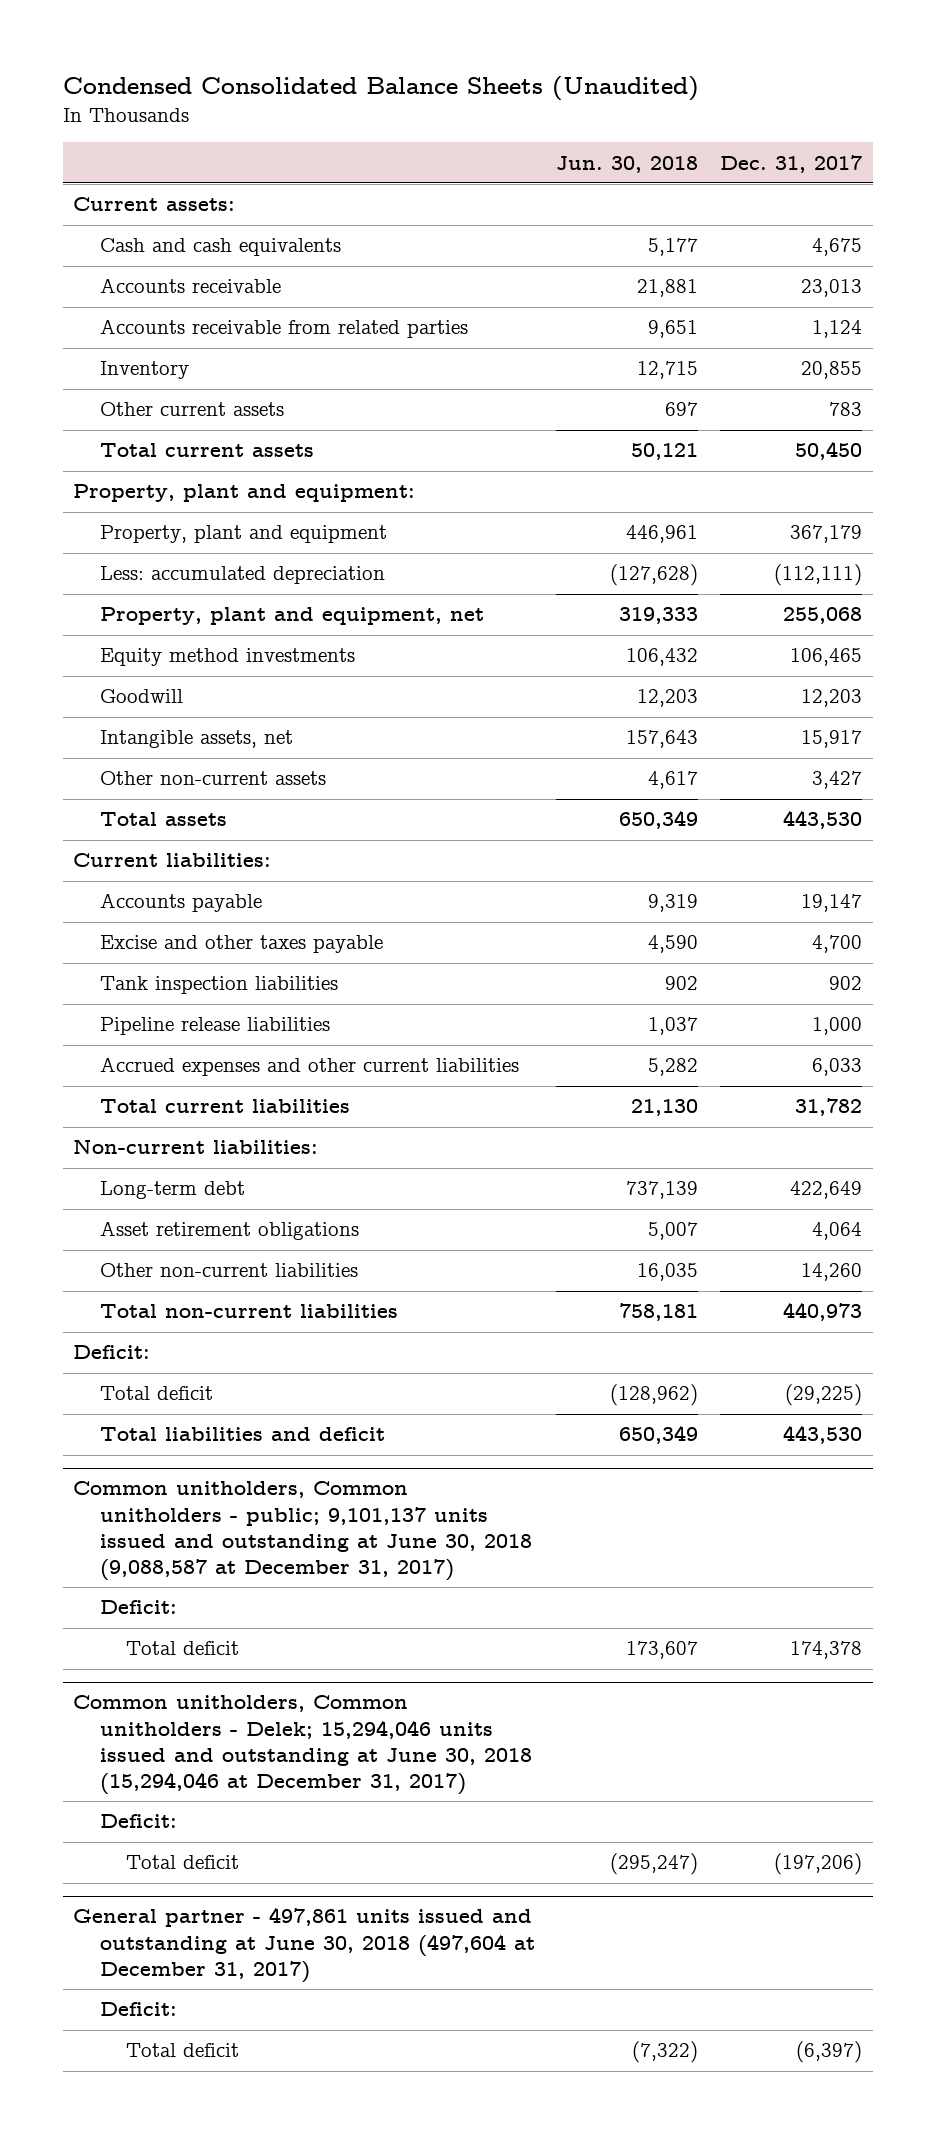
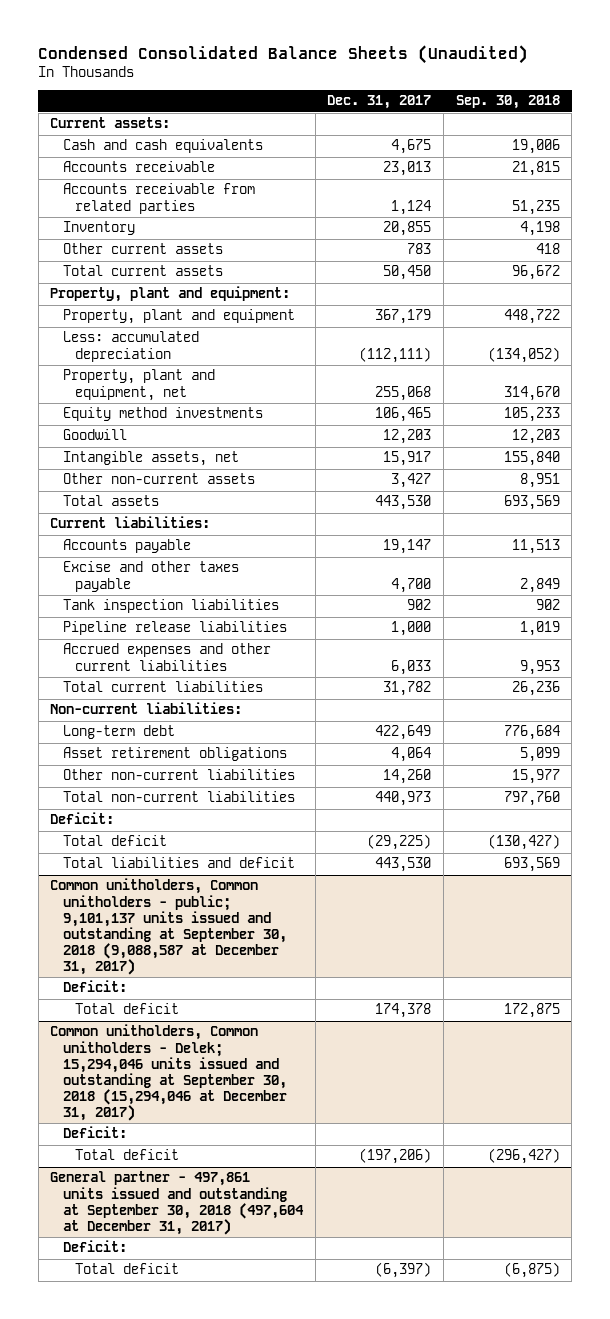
[556,155,699,173] Jun. 30, 2018 -> none
none -> [455,95,560,110] Sep. 30, 2018
[73,1481,532,1582] Common unitholders, Common unitholders - public; 9,101,137 units issued and outstanding at June 30, 2018 (9,088,587 at December 31, 2017) -> [50,878,287,976] Common unitholders, Common unitholders - public; 9,101,137 units issued and outstanding at September 30, 2018 (9,088,587 at December 31, 2017)
[73,1695,532,1796] Common unitholders, Common unitholders - Delek; 15,294,046 units issued and outstanding at June 30, 2018 (15,294,046 at December 31, 2017) -> [50,1024,287,1122] Common unitholders, Common unitholders - Delek; 15,294,046 units issued and outstanding at September 30, 2018 (15,294,046 at December 31, 2017)
[73,1907,535,1983] General partner - 497,861 units issued and outstanding at June 30, 2018 (497,604 at December 31, 2017) -> [50,1171,304,1235] General partner - 497,861 units issued and outstanding at September 30, 2018 (497,604 at December 31, 2017)

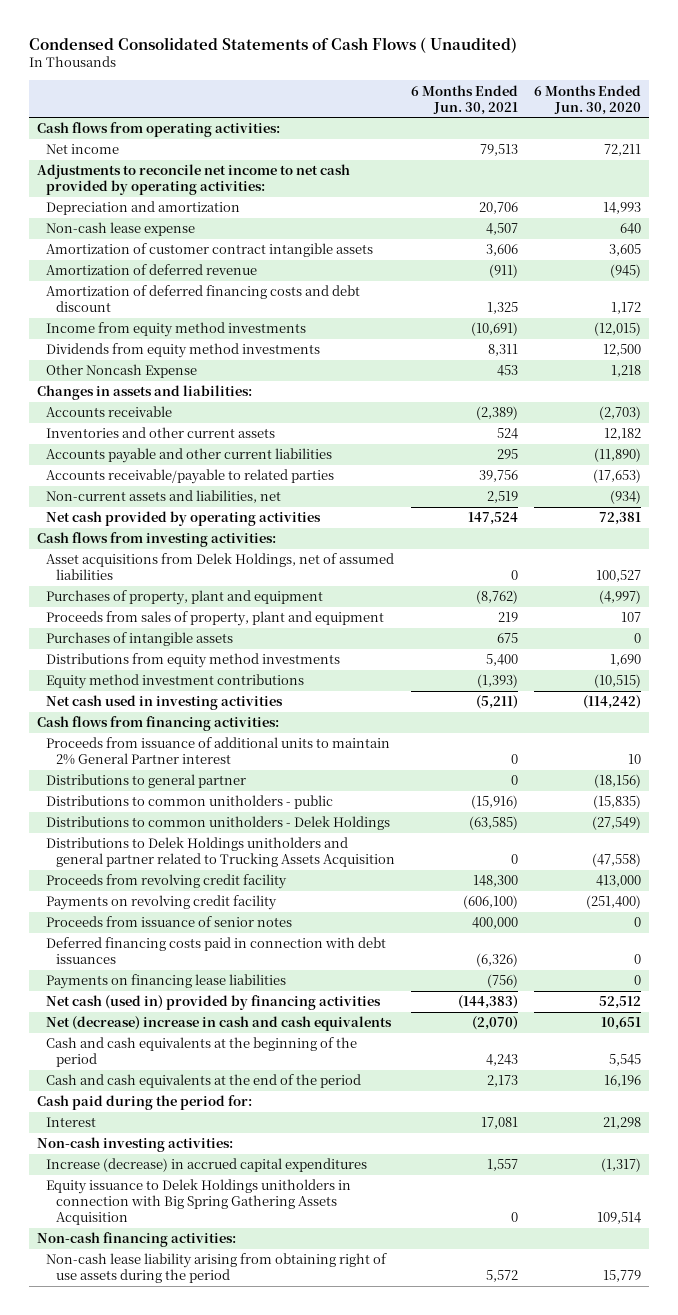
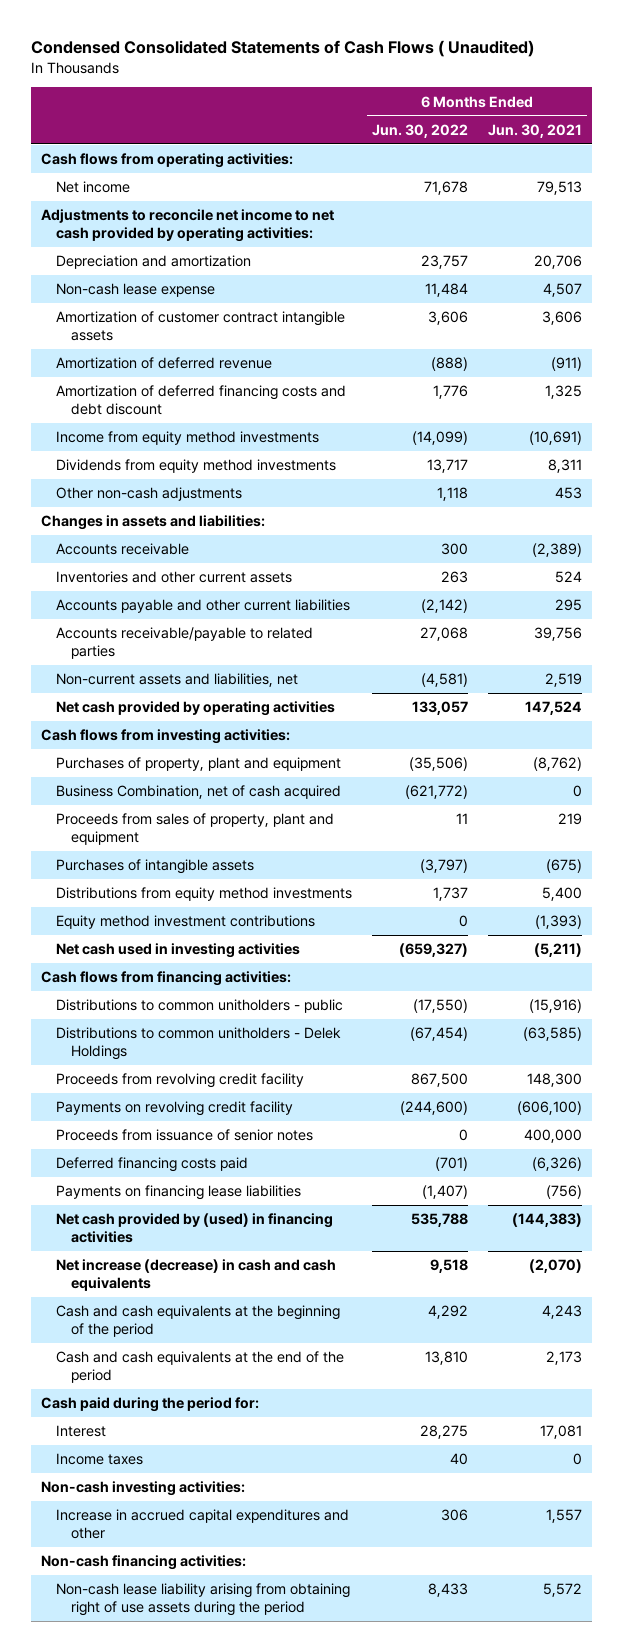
[533,84,641,115] 6 Months Ended Jun. 30, 2020 -> none
none -> [371,123,468,138] Jun. 30, 2022
[46,364,198,379] Other Noncash Expense -> [55,487,242,502] Other non-cash adjustments
[46,553,395,581] Asset acquisitions from Delek Holdings, net of assumed liabilities -> none
none -> [55,785,341,800] Business Combination, net of cash acquired
[496,633,518,644] 675 -> [546,859,583,874] (675)
[46,737,391,766] Proceeds from issuance of additional units to maintain 2% General Partner interest -> none
[46,774,247,789] Distributions to general partner -> none
[46,837,395,868] Distributions to Delek Holdings unitholders and general partner related to Trucking Assets Acquisition -> none
[46,937,387,965] Deferred financing costs paid in connection with debt issuances -> [55,1157,248,1173] Deferred financing costs paid
[46,995,382,1011] Net cash (used in) provided by financing activities -> [55,1213,333,1243] Net cash provided by (used) in financing activities
[46,1016,393,1032] Net (decrease) increase in cash and cash equivalents -> [55,1259,336,1291] Net increase (decrease) in cash and cash equivalents
none -> [55,1453,143,1466] Income taxes
[46,1179,352,1226] Equity issuance to Delek Holdings unitholders in connection with Big Spring Gathering Assets Acquisition -> none
[46,1158,368,1173] Increase (decrease) in accrued capital expenditures -> [55,1509,349,1539] Increase in accrued capital expenditures and other

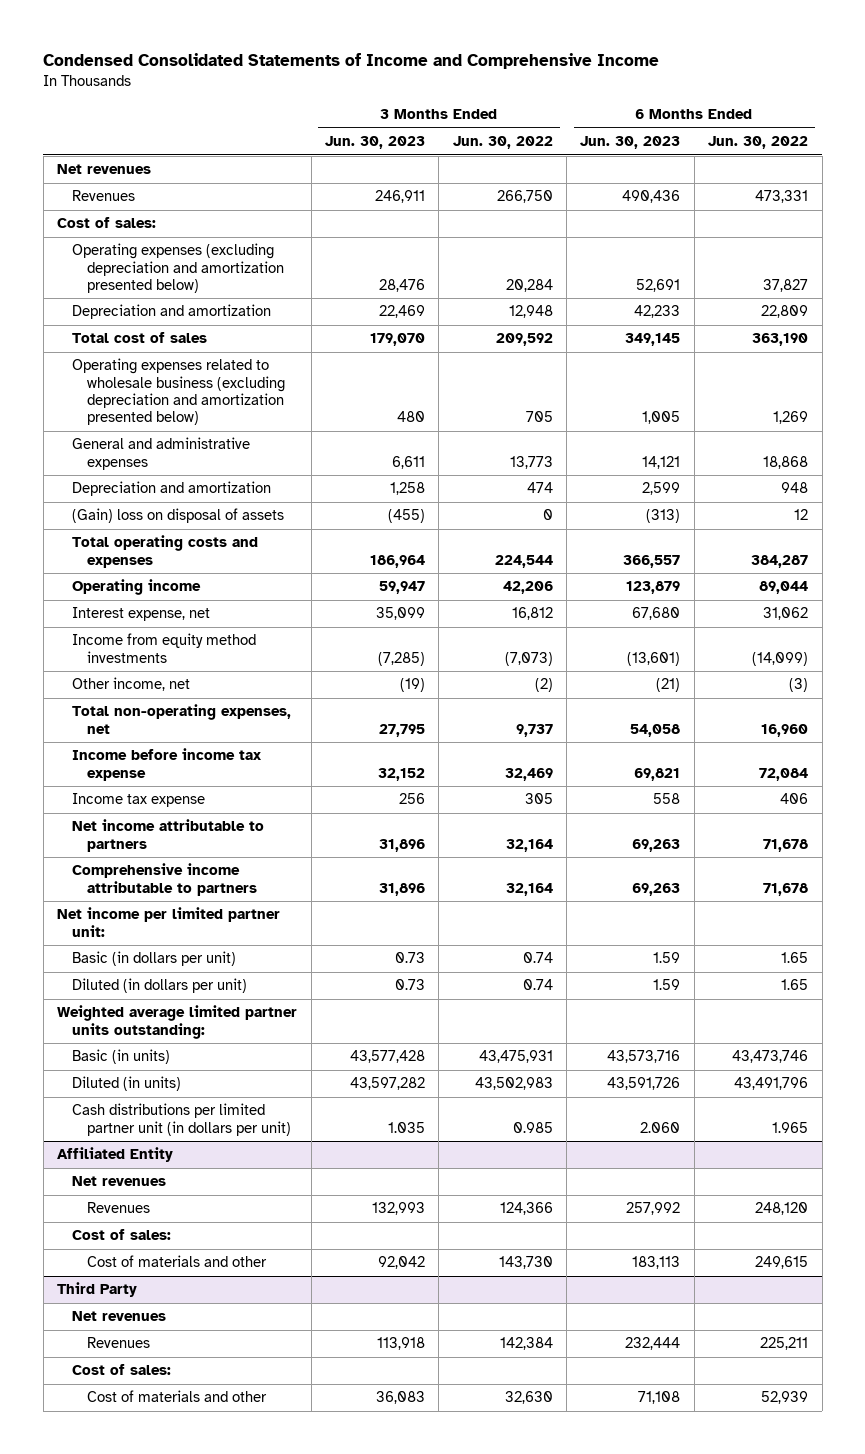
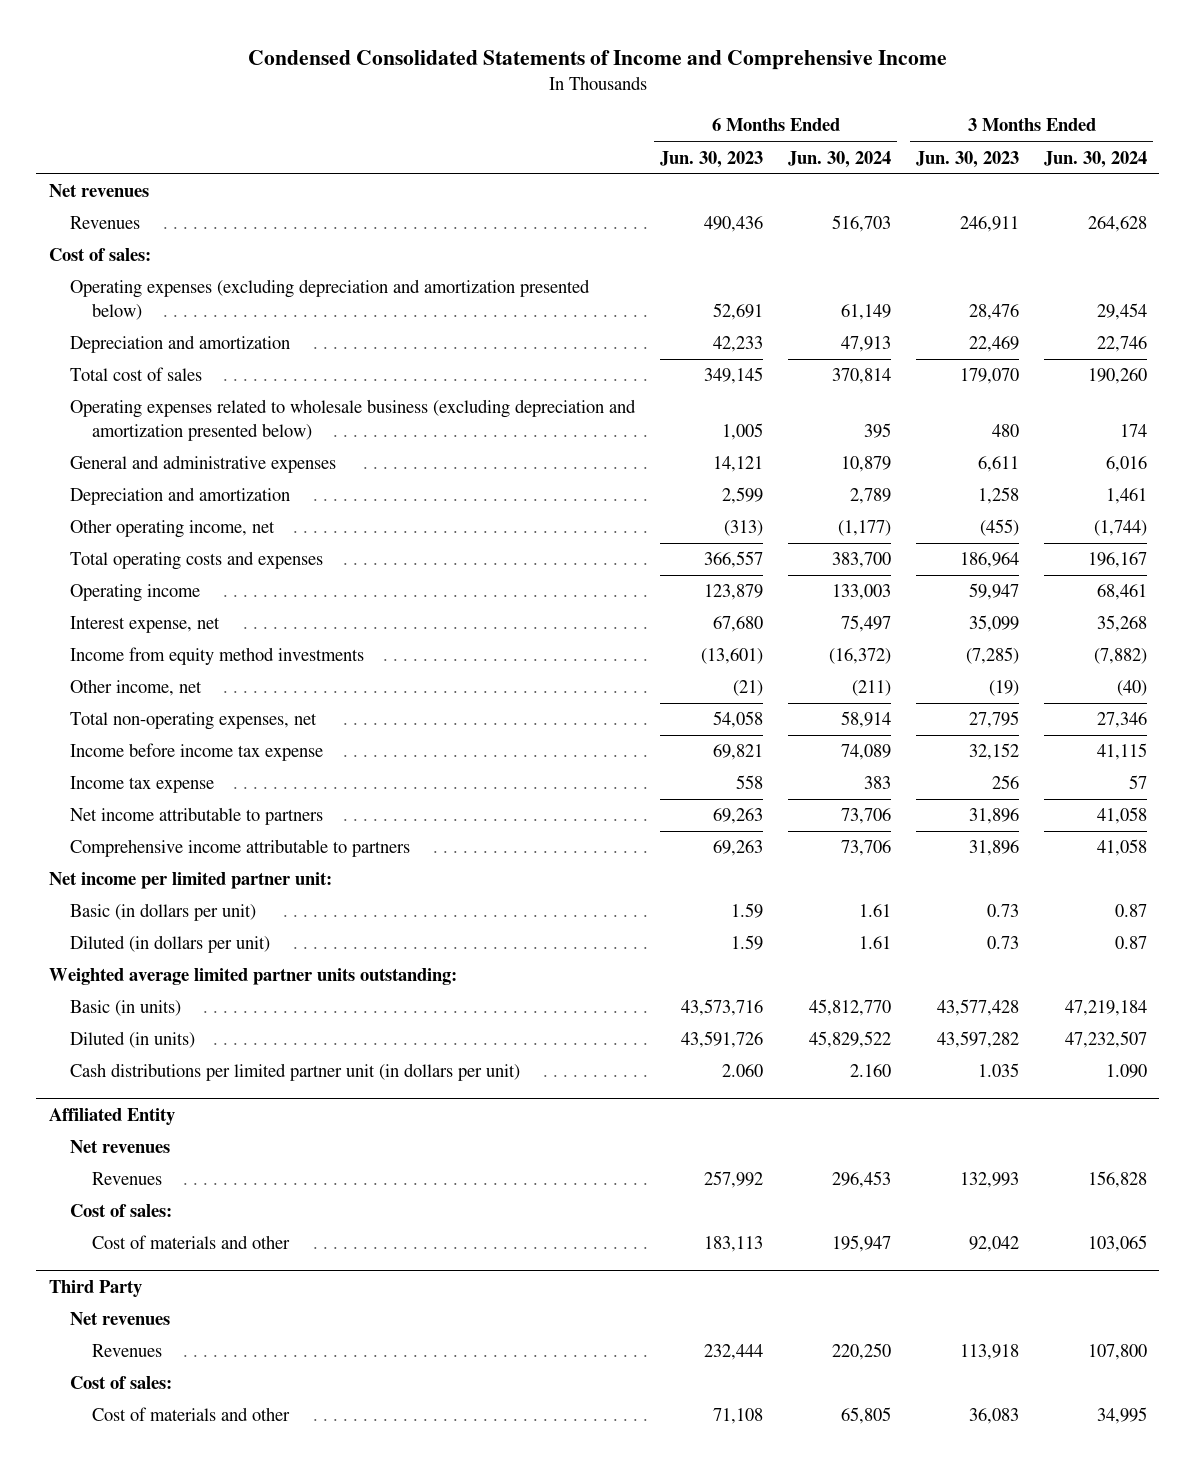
[452,136,553,150] Jun. 30, 2022 -> none
[708,136,809,150] Jun. 30, 2022 -> none
none -> [788,150,892,168] Jun. 30, 2024
none -> [1043,150,1147,168] Jun. 30, 2024
[72,508,285,524] (Gain) loss on disposal of assets -> [70,519,276,539] Other operating income, net

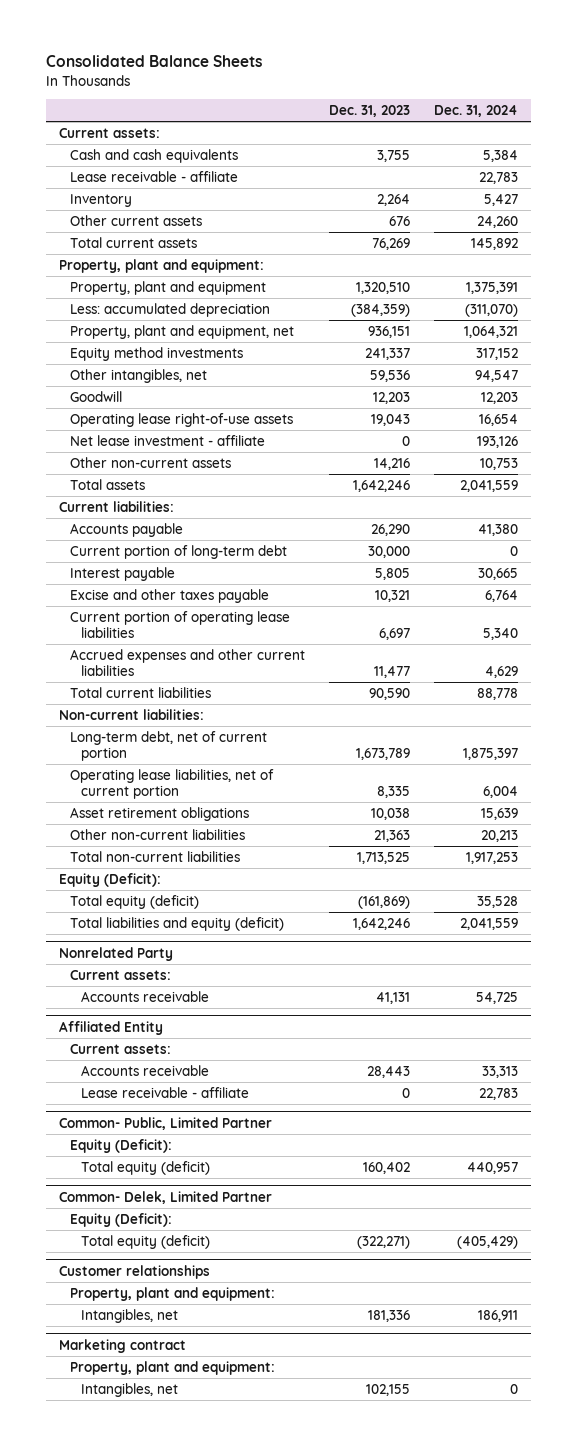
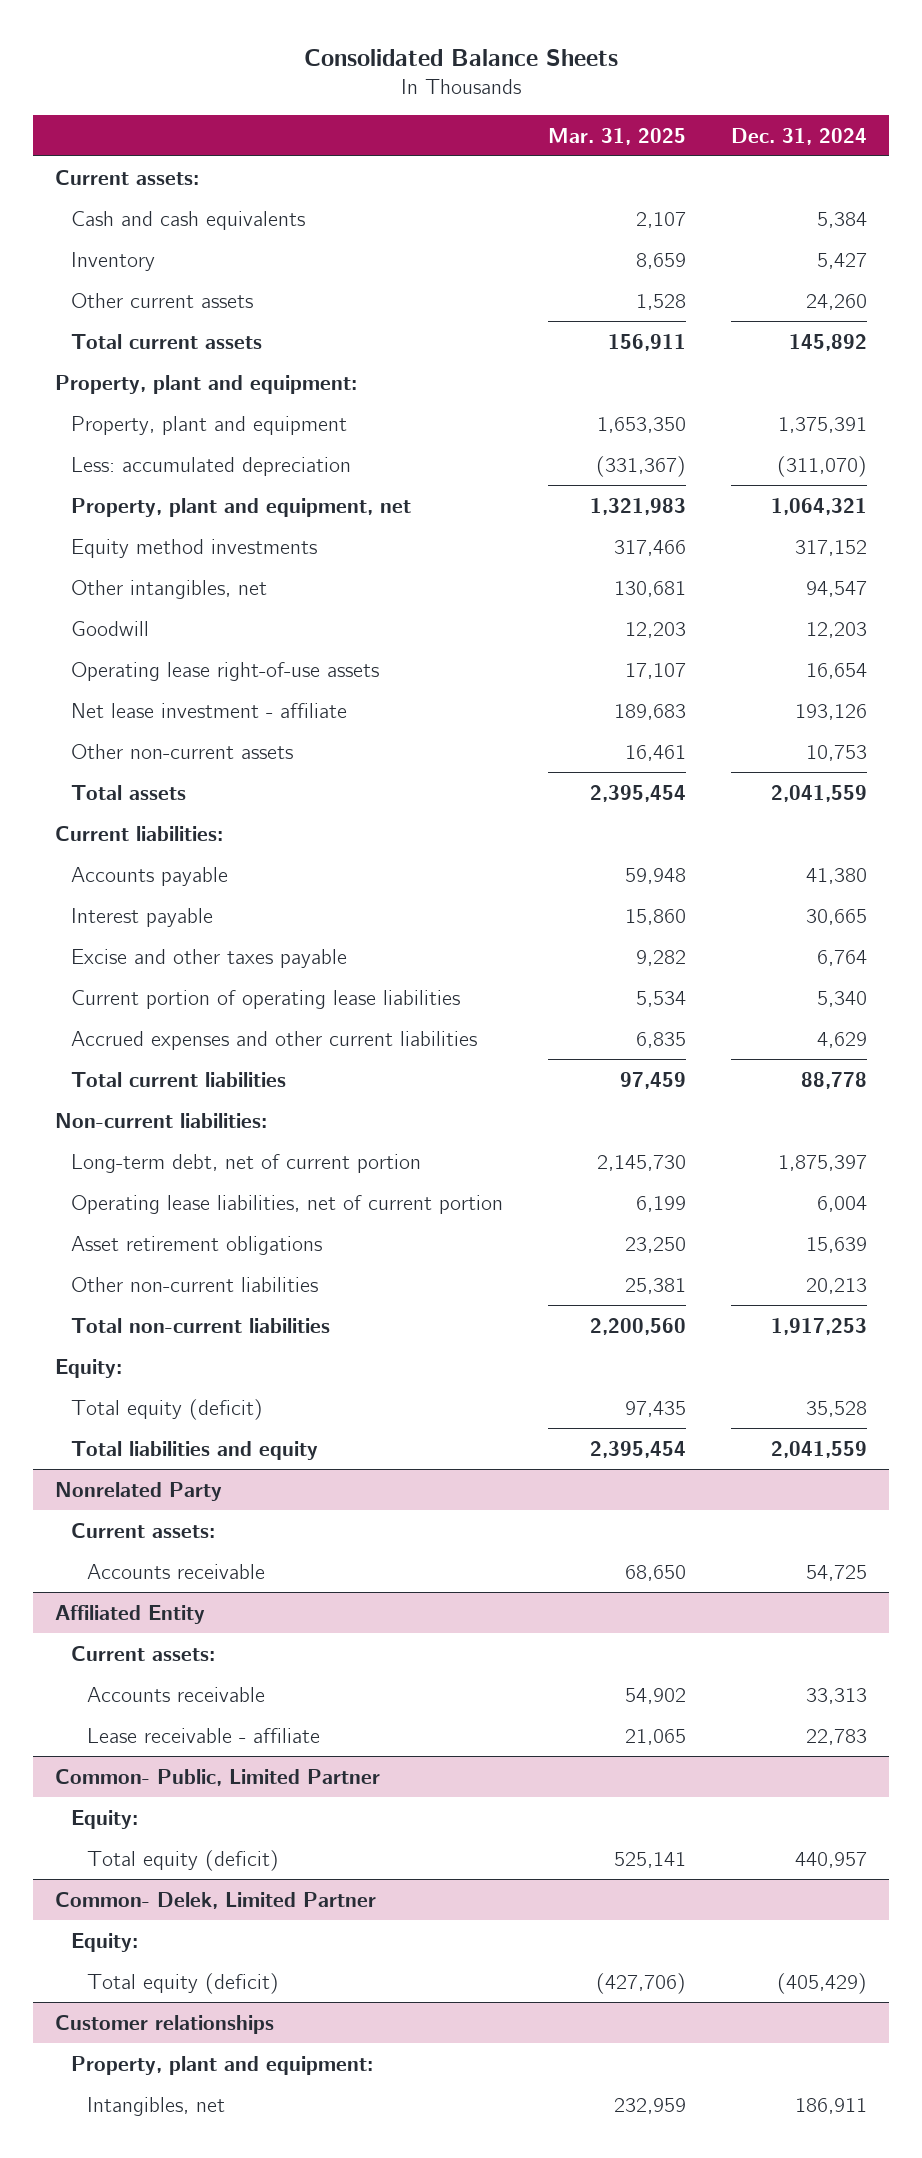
[329,105,411,118] Dec. 31, 2023 -> none
none -> [547,127,686,145] Mar. 31, 2025
[69,171,238,183] Lease receivable - affiliate -> none
[69,545,287,560] Current portion of long-term debt -> none
[58,873,161,888] Equity (Deficit): -> [55,1358,123,1378] Equity:
[69,917,284,932] Total liabilities and equity (deficit) -> [71,1440,319,1460] Total liabilities and equity
[69,1139,172,1154] Equity (Deficit): -> [71,1809,139,1829] Equity:
[69,1213,172,1228] Equity (Deficit): -> [71,1932,139,1952] Equity:
[58,1338,186,1353] Marketing contract -> none
[69,1361,275,1376] Property, plant and equipment: -> none
[81,1383,179,1398] Intangibles, net -> none

